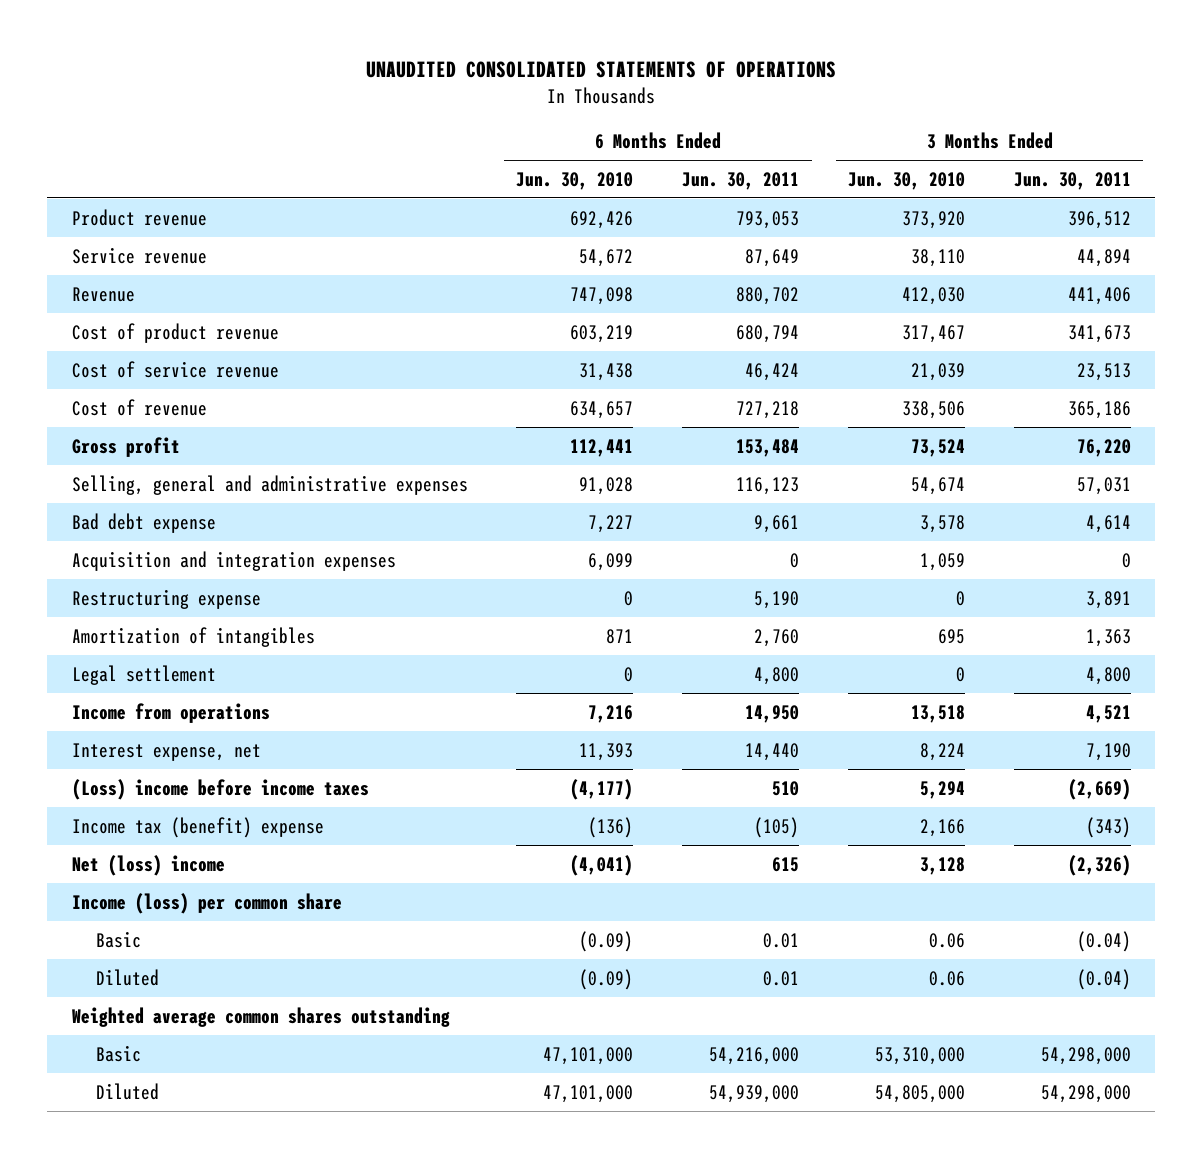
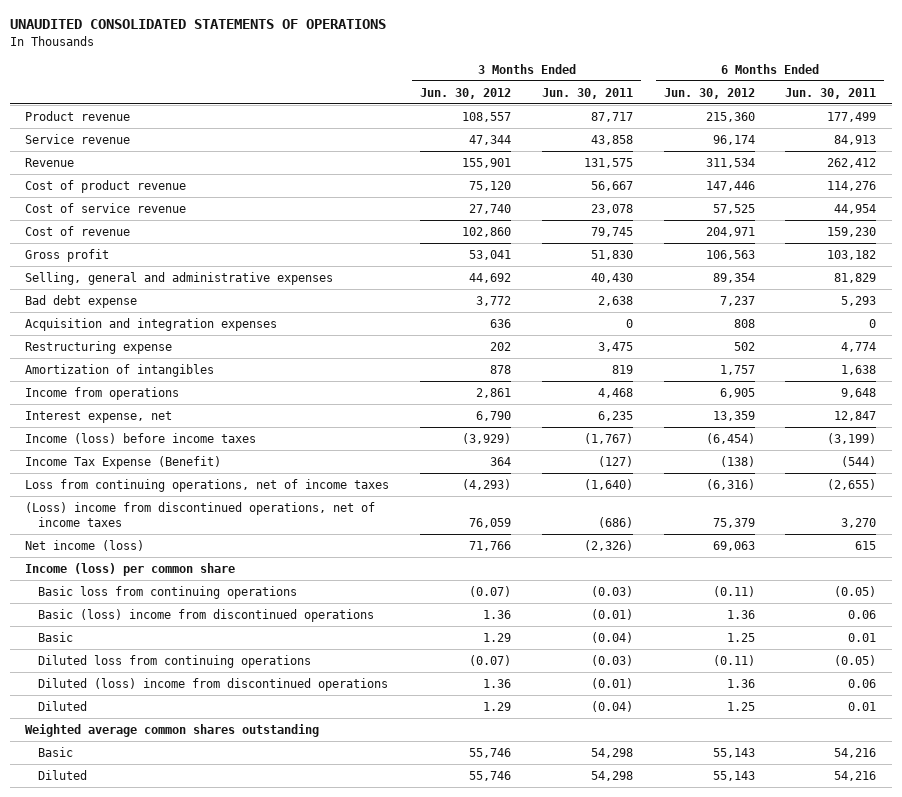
[516,171,634,190] Jun. 30, 2010 -> none
[848,171,966,190] Jun. 30, 2010 -> none
none -> [420,87,512,99] Jun. 30, 2012
none -> [663,87,755,99] Jun. 30, 2012
[736,210,800,229] 793,053 -> [827,111,877,122] 177,499
[1068,210,1132,229] 396,512 -> [590,111,633,122] 87,717
[745,248,800,267] 87,649 -> [834,134,877,145] 84,913
[1077,248,1132,267] 44,894 -> [590,134,633,145] 43,858
[736,286,800,305] 880,702 -> [827,157,877,168] 262,412
[1068,286,1132,305] 441,406 -> [583,157,633,168] 131,575
[736,324,800,343] 680,794 -> [827,180,877,191] 114,276
[1068,324,1132,343] 341,673 -> [590,180,633,191] 56,667
[745,362,800,381] 46,424 -> [834,203,877,214] 44,954
[1077,362,1132,381] 23,513 -> [590,203,633,214] 23,078
[736,400,800,419] 727,218 -> [827,226,877,237] 159,230
[1068,400,1132,419] 365,186 -> [590,226,633,237] 79,745
[736,438,800,457] 153,484 -> [827,249,877,260] 103,182
[1077,438,1132,457] 76,220 -> [590,249,633,260] 51,830
[736,476,800,495] 116,123 -> [834,272,877,283] 81,829
[1077,476,1132,495] 57,031 -> [590,272,633,283] 40,430
[754,514,800,533] 9,661 -> [841,295,877,306] 5,293
[1086,514,1132,533] 4,614 -> [597,295,633,306] 2,638
[71,664,216,685] Legal settlement -> none
[754,590,800,609] 5,190 -> [841,341,877,352] 4,774
[1086,590,1132,609] 3,891 -> [597,341,633,352] 3,475
[754,628,800,647] 2,760 -> [841,364,877,375] 1,638
[1086,628,1132,647] 1,363 -> [611,364,633,374] 819
[745,704,800,723] 14,950 -> [841,387,877,398] 9,648
[1086,704,1132,723] 4,521 -> [597,387,633,398] 4,468
[745,742,800,761] 14,440 -> [834,410,877,421] 12,847
[1086,742,1132,761] 7,190 -> [597,410,633,421] 6,235
[71,778,369,800] (Loss) income before income taxes -> [25,432,257,444] Income (loss) before income taxes
[772,780,800,796] 510 -> [827,432,877,444] (3,199)
[1068,778,1132,800] (2,669) -> [583,432,633,444] (1,767)
[71,816,324,838] Income tax (benefit) expense -> [25,455,222,469] Income Tax Expense (Benefit)
[754,816,800,838] (105) -> [841,455,877,467] (544)
[1086,816,1132,838] (343) -> [597,455,633,467] (127)
none -> [25,478,390,492] Loss from continuing operations, net of income taxes
none -> [25,501,376,527] (Loss) income from discontinued operations, net of income taxes
[71,854,225,876] Net (loss) income -> [25,539,145,551] Net income (loss)
none -> [38,585,298,599] Basic loss from continuing operations
none -> [38,608,375,622] Basic (loss) income from discontinued operations
none -> [38,654,312,668] Diluted loss from continuing operations
none -> [38,677,389,691] Diluted (loss) income from discontinued operations
[709,1046,800,1065] 54,216,000 -> [834,747,877,758] 54,216
[1041,1046,1132,1065] 54,298,000 -> [590,747,633,758] 54,298
[709,1084,800,1103] 54,939,000 -> [834,770,877,781] 54,216
[1041,1084,1132,1103] 54,298,000 -> [590,770,633,781] 54,298

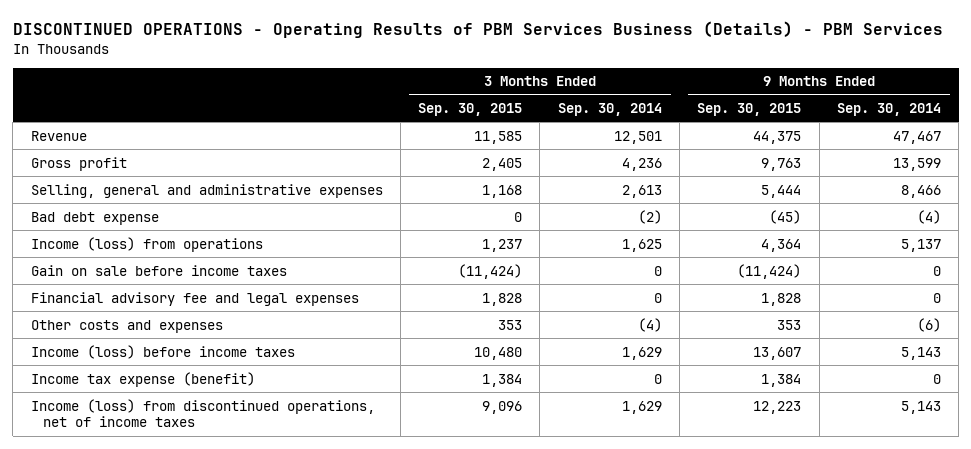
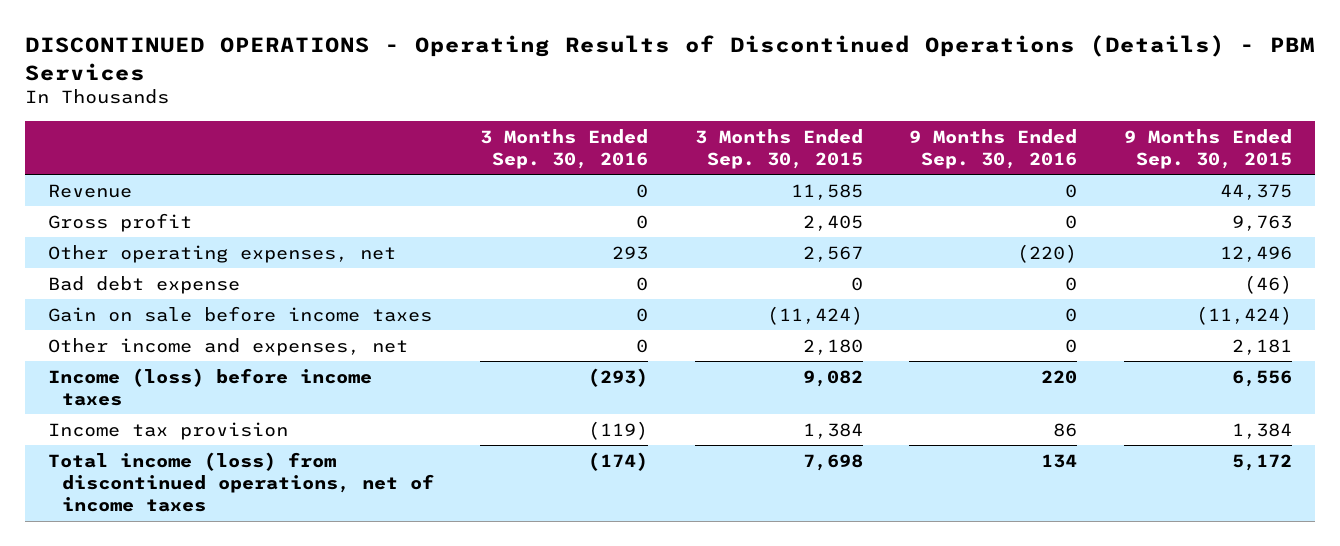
[12,20,943,38] DISCONTINUED OPERATIONS - Operating Results of PBM Services Business (Details) - PBM Services -> [24,35,1315,81] DISCONTINUED OPERATIONS - Operating Results of Discontinued Operations (Details) - PBM Services
[557,103,662,117] Sep. 30, 2014 -> none
[836,103,941,117] Sep. 30, 2014 -> none
none -> [480,128,649,170] 3 Months Ended Sep. 30, 2016
none -> [909,128,1078,170] 9 Months Ended Sep. 30, 2016
[30,183,383,198] Selling, general and administrative expenses -> none
[30,236,263,252] Income (loss) from operations -> none
none -> [48,244,397,263] Other operating expenses, net
[769,209,802,224] (45) -> [1244,274,1293,294] (46)
[30,291,359,306] Financial advisory fee and legal expenses -> none
[30,319,223,333] Other costs and expenses -> [48,337,409,356] Other income and expenses, net
[498,319,523,330] 353 -> [802,338,863,355] 2,180
[777,319,802,330] 353 -> [1232,338,1293,355] 2,181
[474,346,523,360] 10,480 -> [802,369,863,387] 9,082
[753,346,802,360] 13,607 -> [1232,369,1293,387] 6,556
[30,371,255,387] Income tax expense (benefit) -> [48,421,289,440] Income tax provision
[30,398,375,428] Income (loss) from discontinued operations, net of income taxes -> [48,451,434,513] Total income (loss) from discontinued operations, net of income taxes
[482,400,523,414] 9,096 -> [802,453,863,471] 7,698
[753,400,802,414] 12,223 -> [1232,453,1293,471] 5,172

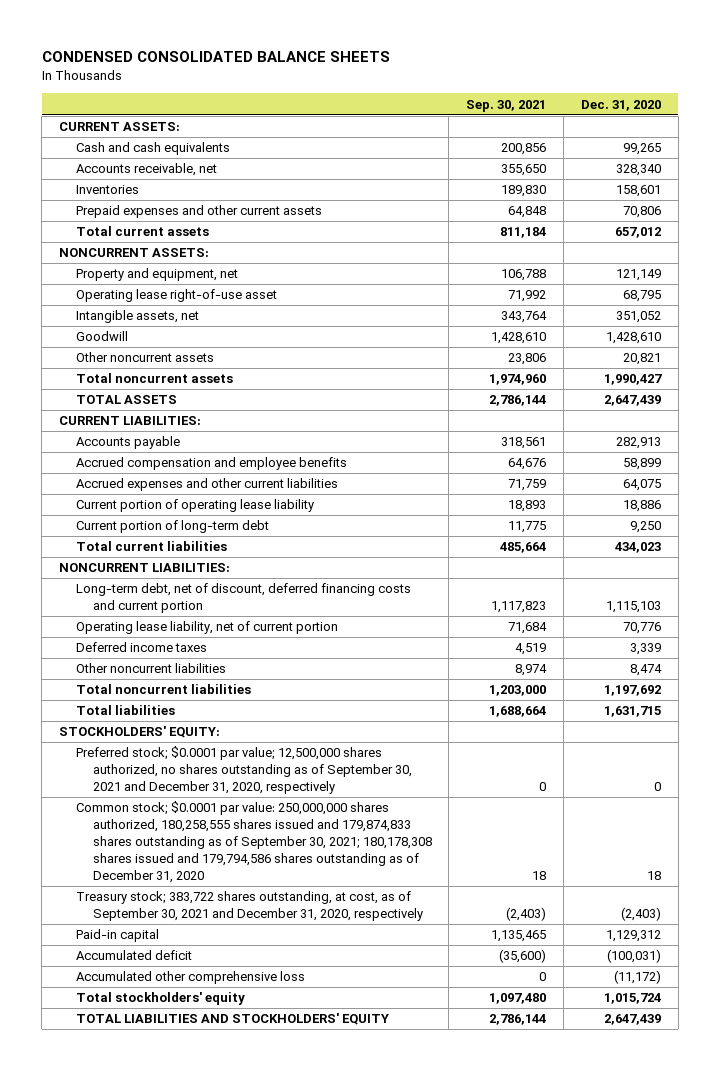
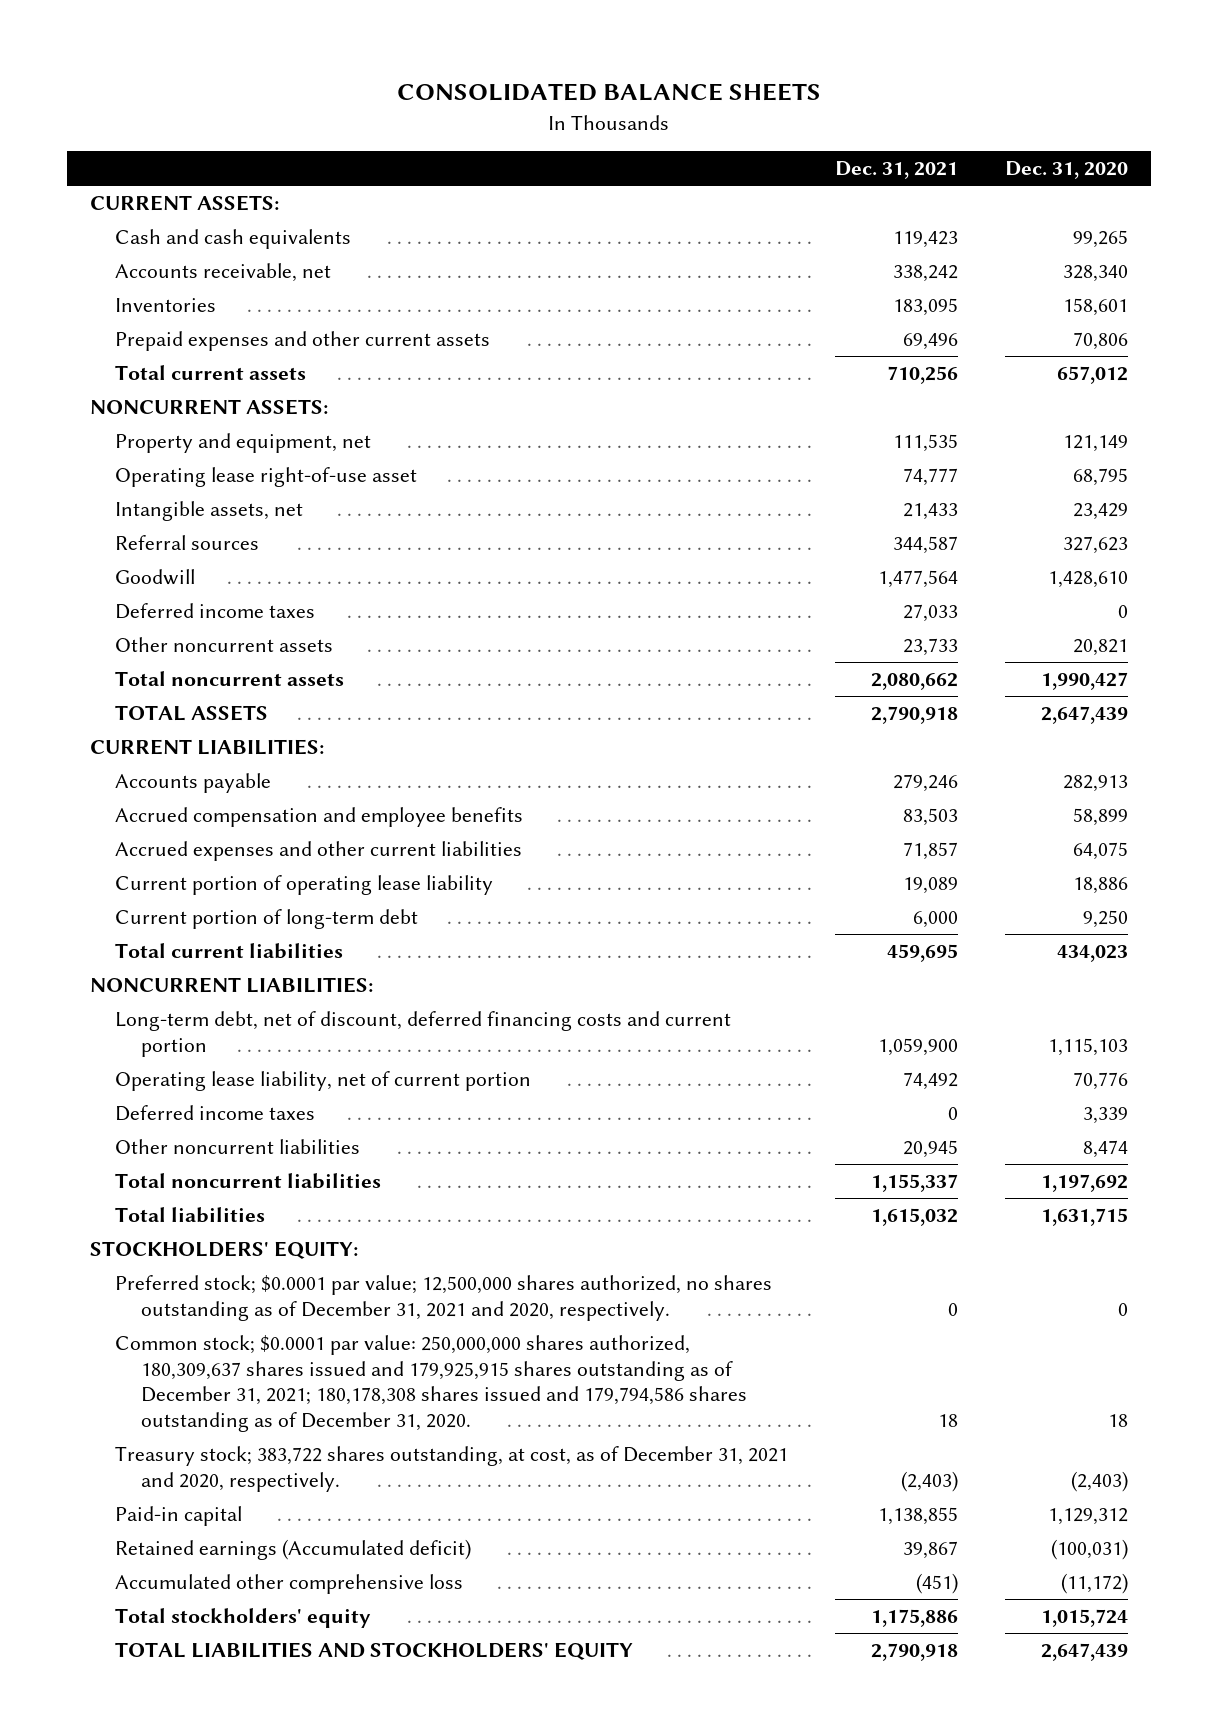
[41,51,390,63] CONDENSED CONSOLIDATED BALANCE SHEETS -> [396,83,821,102] CONSOLIDATED BALANCE SHEETS
[466,99,547,112] Sep. 30, 2021 -> none
none -> [835,161,959,180] Dec. 31, 2021
[615,311,661,324] 351,052 -> [1072,503,1128,521] 23,429
none -> [115,535,260,551] Referral sources
none -> [115,603,316,620] Deferred income taxes
[75,746,412,795] Preferred stock; $0.0001 par value; 12,500,000 shares authorized, no shares outstanding as of September 30, 2021 and December 31, 2020, respectively -> [115,1275,773,1321] Preferred stock; $0.0001 par value; 12,500,000 shares authorized, no shares outstanding as of December 31, 2021 and 2020, respectively.
[75,801,432,884] Common stock; $0.0001 par value: 250,000,000 shares authorized, 180,258,555 shares issued and 179,874,833 shares outstanding as of September 30, 2021; 180,178,308 shares issued and 179,794,586 shares outstanding as of December 31, 2020 -> [115,1335,747,1432] Common stock; $0.0001 par value: 250,000,000 shares authorized, 180,309,637 shares issued and 179,925,915 shares outstanding as of December 31, 2021; 180,178,308 shares issued and 179,794,586 shares outstanding as of December 31, 2020.
[75,891,423,922] Treasury stock; 383,722 shares outstanding, at cost, as of September 30, 2021 and December 31, 2020, respectively -> [115,1446,789,1492] Treasury stock; 383,722 shares outstanding, at cost, as of December 31, 2021 and 2020, respectively.
[75,950,192,961] Accumulated deficit -> [115,1539,472,1561] Retained earnings (Accumulated deficit)

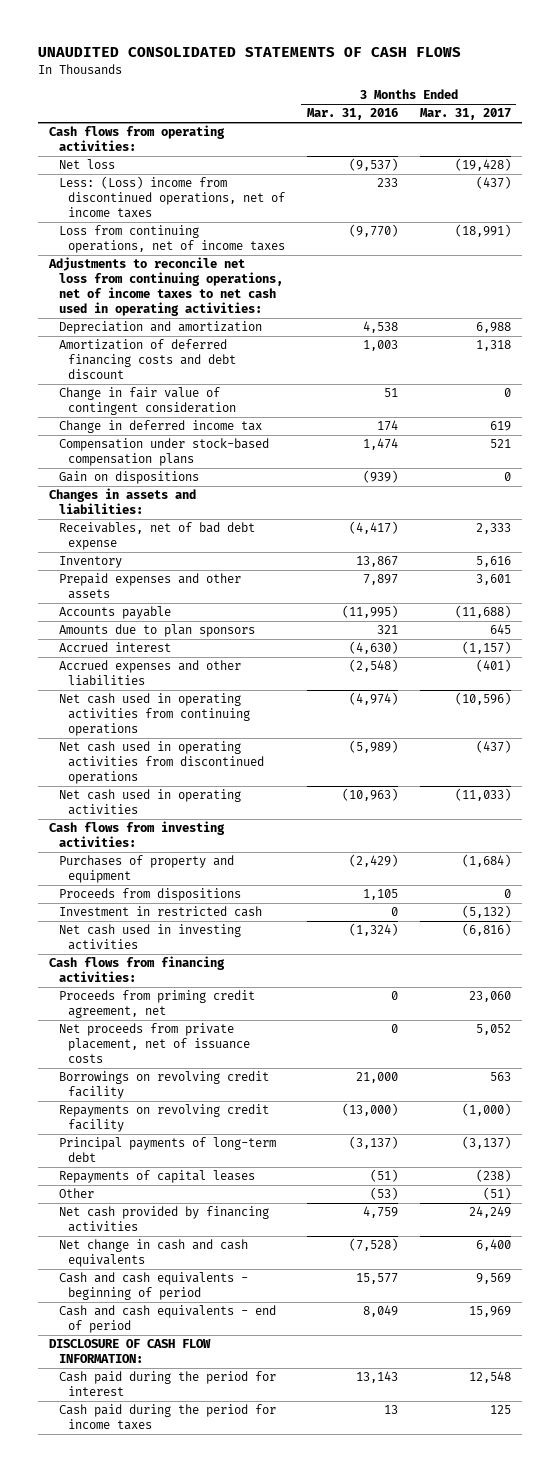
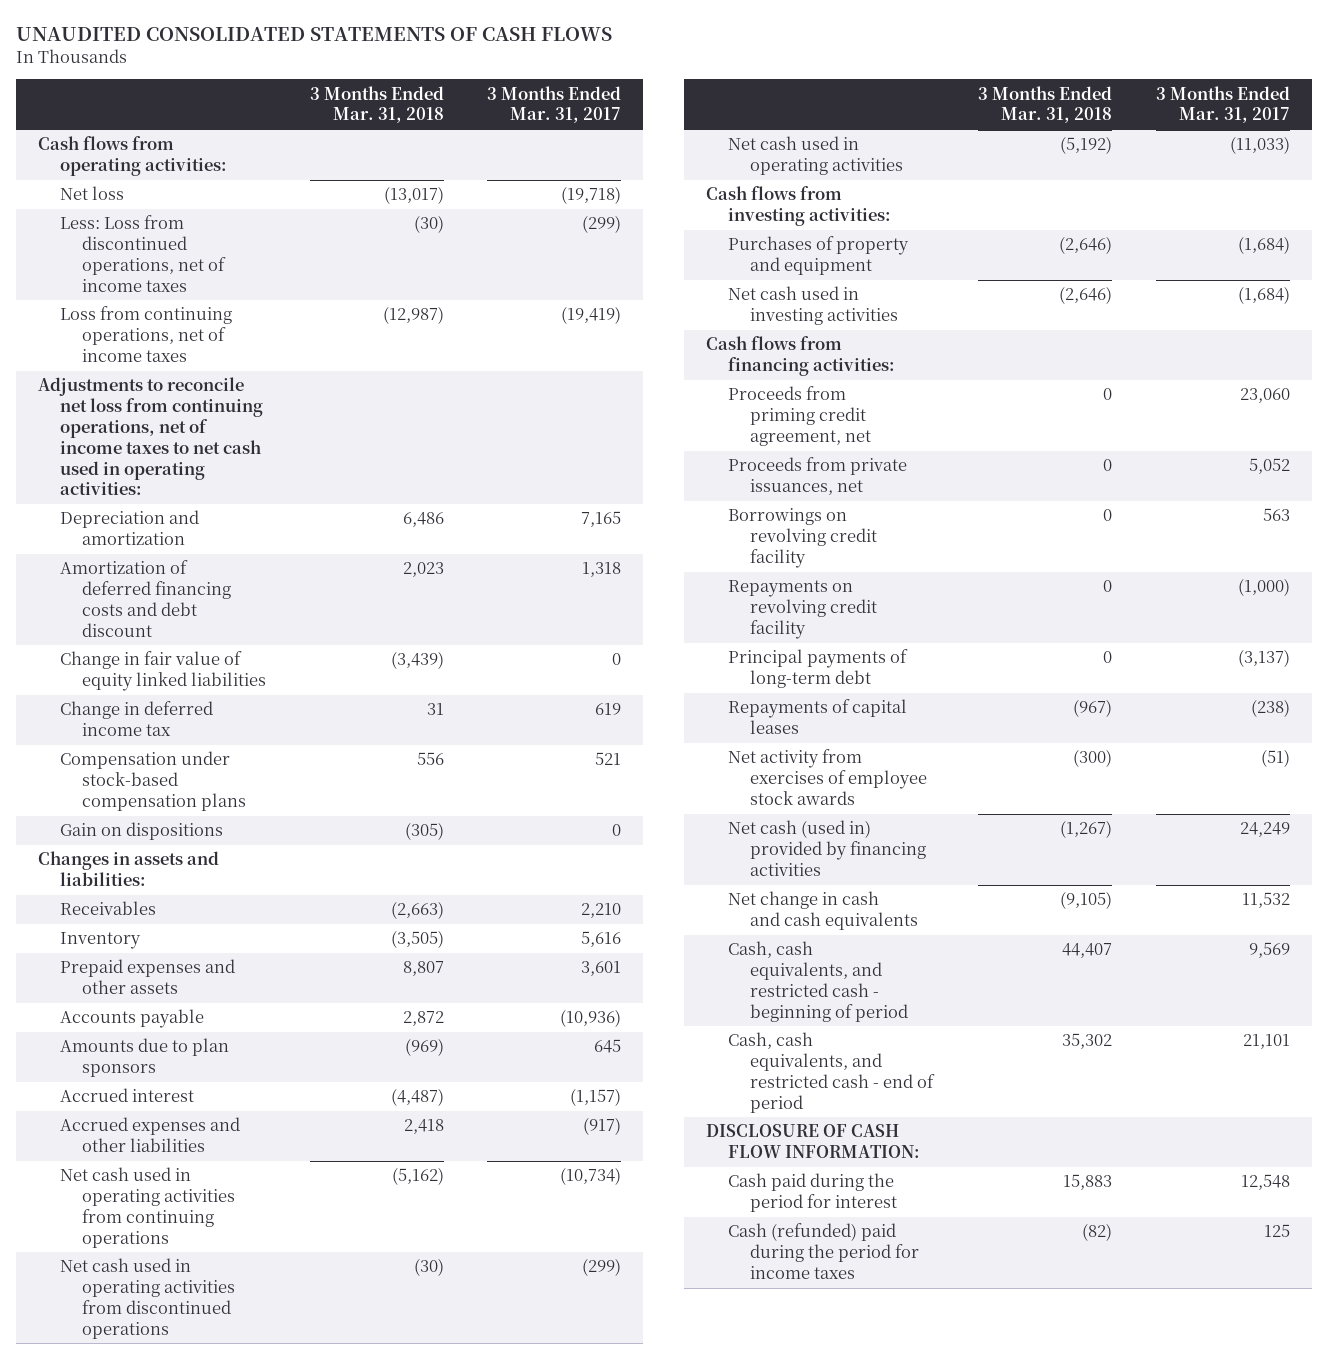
[306,108,398,121] Mar. 31, 2016 -> none
none -> [309,85,444,124] 3 Months Ended Mar. 31, 2018
[454,158,511,172] (19,428) -> [561,186,622,205] (19,718)
[58,176,286,219] Less: (Loss) income from discontinued operations, net of income taxes -> [59,215,226,292] Less: Loss from discontinued operations, net of income taxes
[475,176,511,190] (437) -> [582,215,622,234] (299)
[454,224,511,238] (18,991) -> [561,306,622,325] (19,419)
[475,322,511,334] 6,988 -> [581,511,622,528] 7,165
[58,387,237,416] Change in fair value of contingent consideration -> [59,651,266,692] Change in fair value of equity linked liabilities
[58,522,255,551] Receivables, net of bad debt expense -> none
none -> [59,901,156,916] Receivables
[454,605,511,619] (11,688) -> [560,1009,622,1028] (10,936)
[475,659,511,673] (401) -> [583,1117,622,1136] (917)
[454,692,511,706] (10,596) -> [560,1167,622,1186] (10,734)
[475,740,511,754] (437) -> [582,1258,622,1277] (299)
[58,888,241,902] Proceeds from dispositions -> none
[58,906,262,918] Investment in restricted cash -> none
[461,923,511,937] (6,816) -> [1237,286,1290,305] (1,684)
[58,1023,251,1064] Net proceeds from private placement, net of issuance costs -> [728,457,908,496] Proceeds from private issuances, net
[58,1188,94,1199] Other -> [728,749,928,805] Net activity from exercises of employee stock awards
[58,1206,269,1233] Net cash provided by financing activities -> [728,820,927,876] Net cash (used in) provided by financing activities
[475,1239,511,1252] 6,400 -> [1241,892,1290,909] 11,532
[58,1272,248,1301] Cash and cash equivalents - beginning of period -> [728,941,909,1022] Cash, cash equivalents, and restricted cash - beginning of period
[58,1305,276,1334] Cash and cash equivalents - end of period -> [728,1032,936,1113] Cash, cash equivalents, and restricted cash - end of period
[468,1306,511,1318] 15,969 -> [1242,1034,1290,1050] 21,101
[58,1404,276,1431] Cash paid during the period for income taxes -> [728,1223,920,1279] Cash (refunded) paid during the period for income taxes

